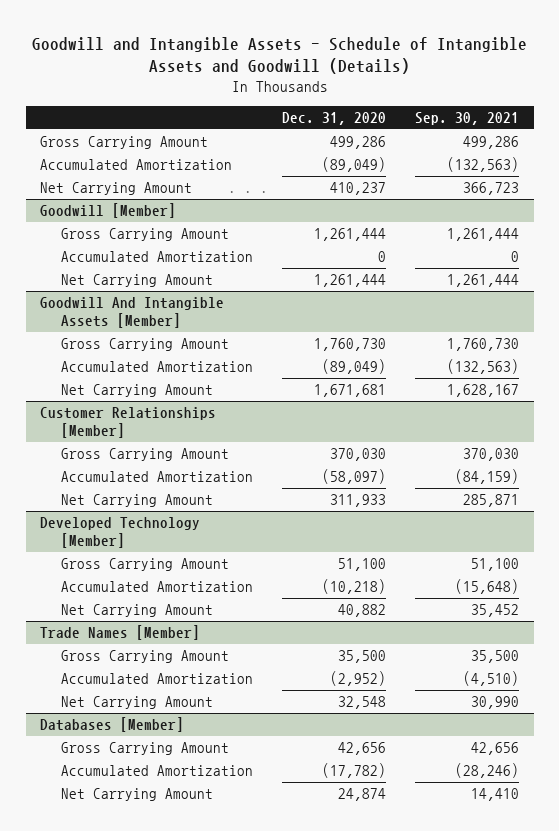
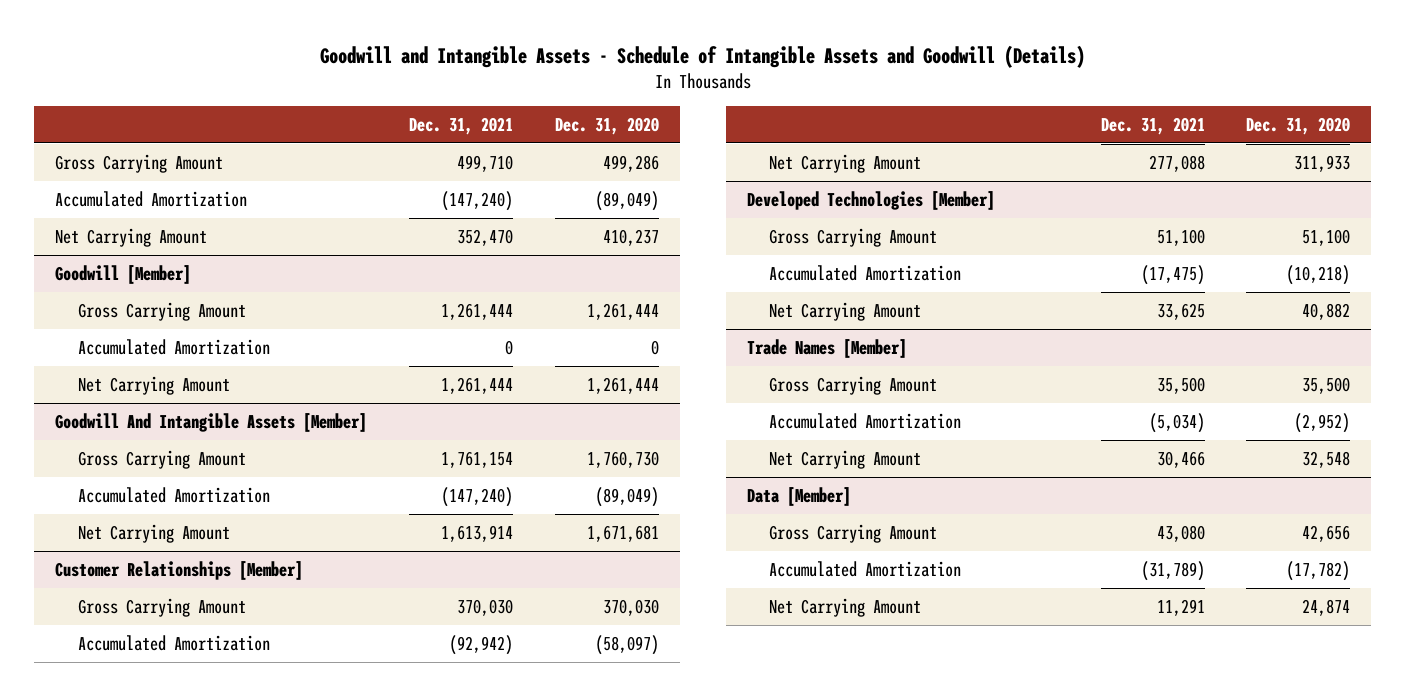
[415,112,520,126] Sep. 30, 2021 -> none
none -> [409,116,514,135] Dec. 31, 2021
[40,517,201,549] Developed Technology [Member] -> [746,190,995,210] Developed Technologies [Member]
[40,717,185,733] Databases [Member] -> [746,486,851,506] Data [Member]

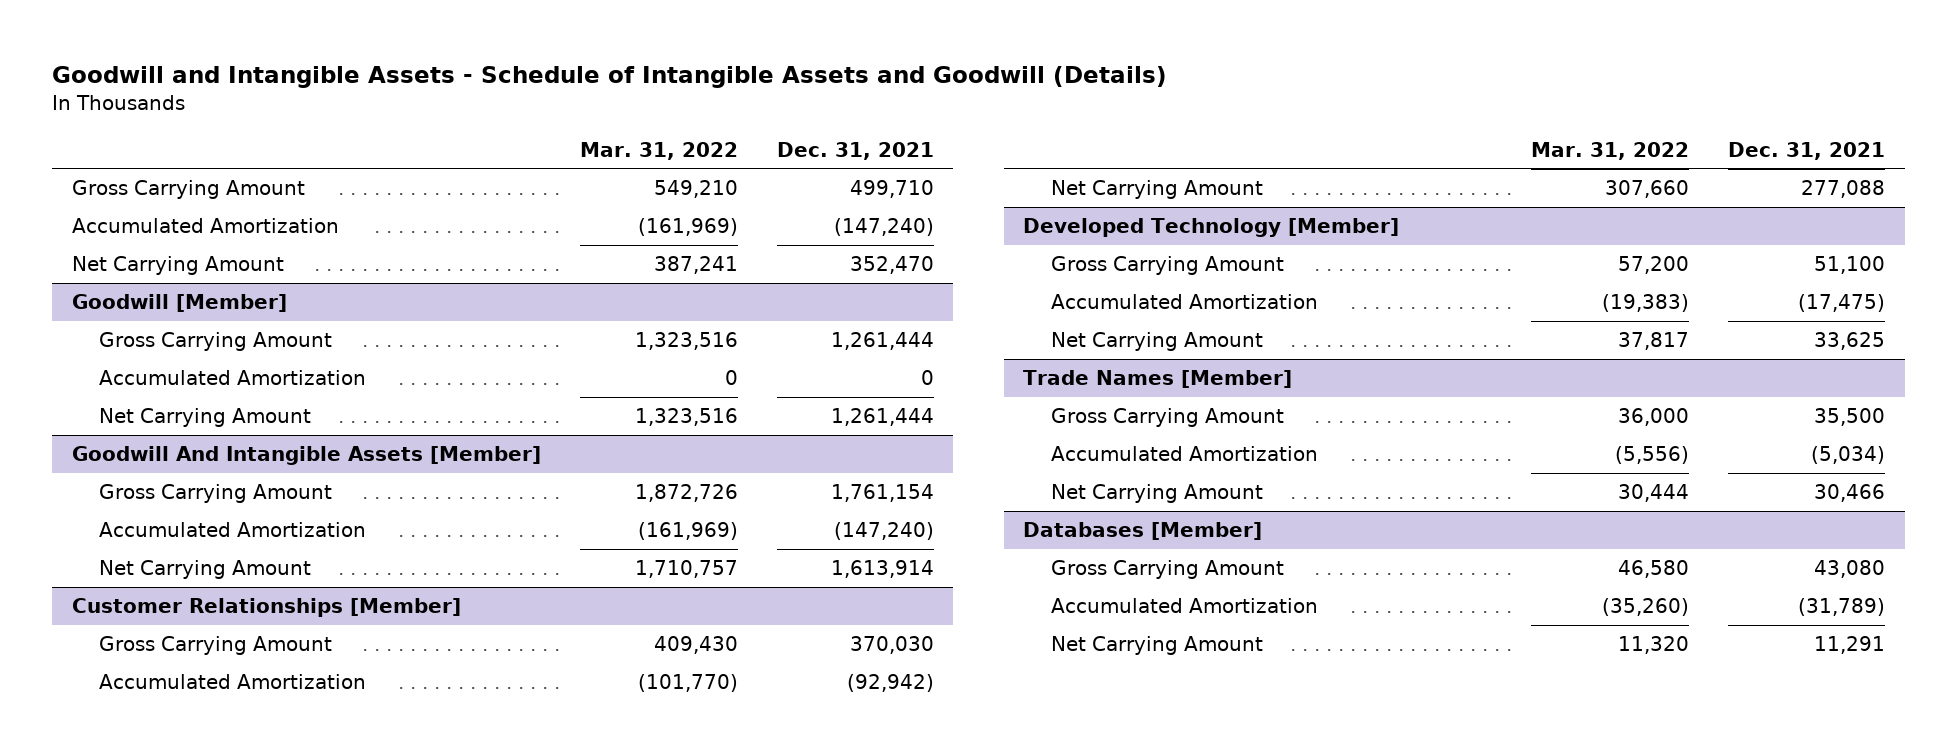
[554,116,659,135] Dec. 31, 2020 -> none
none -> [579,141,738,160] Mar. 31, 2022
[746,190,995,210] Developed Technologies [Member] -> [1023,218,1400,238] Developed Technology [Member]
[746,486,851,506] Data [Member] -> [1023,522,1263,541] Databases [Member]

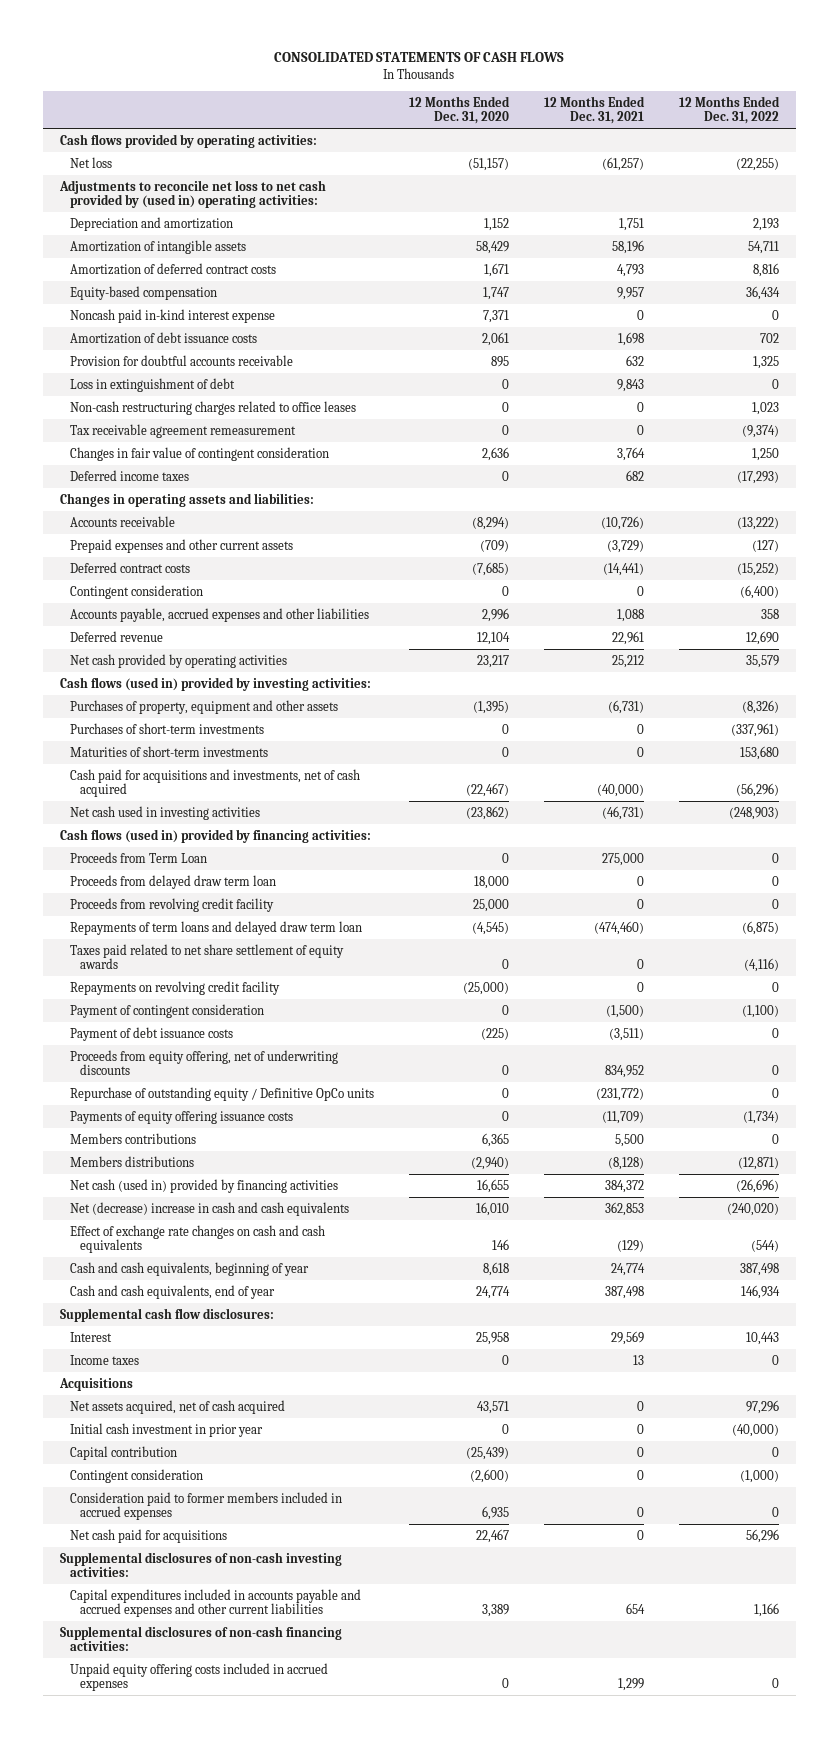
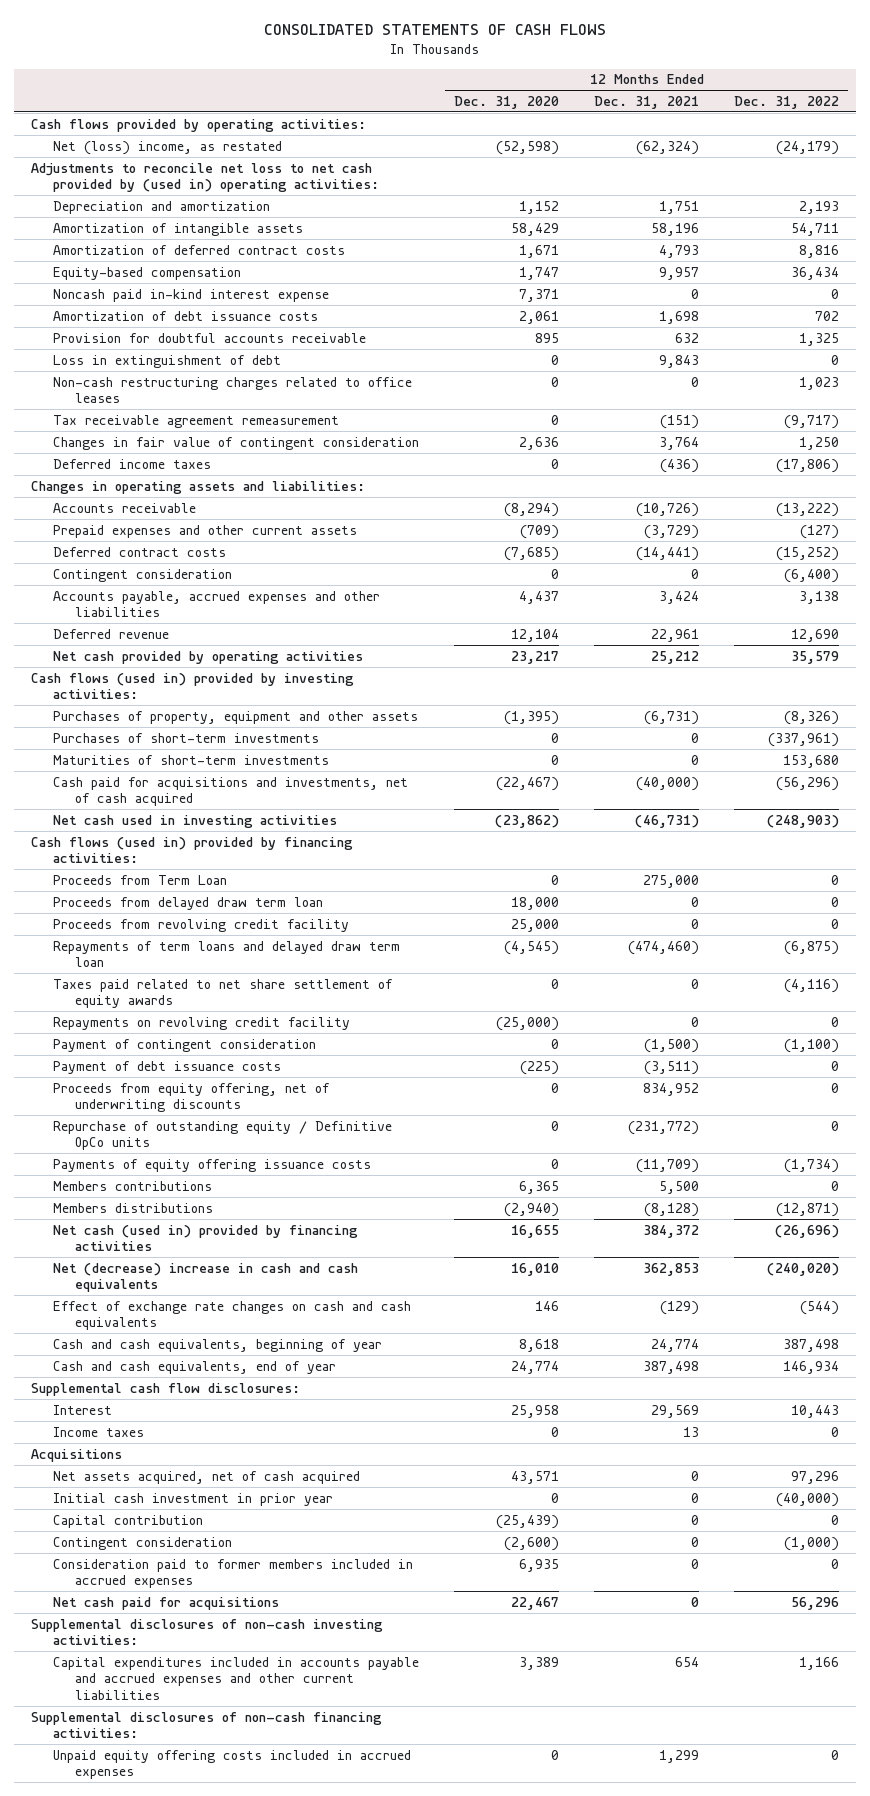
[69,156,112,168] Net loss -> [53,140,283,155] Net (loss) income, as restated
[467,157,509,171] (51,157) -> [496,140,560,155] (52,598)
[601,156,644,171] (61,257) -> [636,140,700,155] (62,324)
[735,157,779,171] (22,255) -> [775,140,839,155] (24,179)
[636,424,644,435] 0 -> [660,414,700,429] (151)
[741,424,779,438] (9,374) -> [783,414,839,429] (9,717)
[625,469,644,481] 682 -> [660,458,700,473] (436)
[736,470,779,484] (17,293) -> [775,458,839,473] (17,806)
[481,607,509,622] 2,996 -> [519,590,560,604] 4,437
[616,608,644,622] 1,088 -> [659,590,700,604] 3,424
[760,608,779,619] 358 -> [798,590,839,604] 3,138

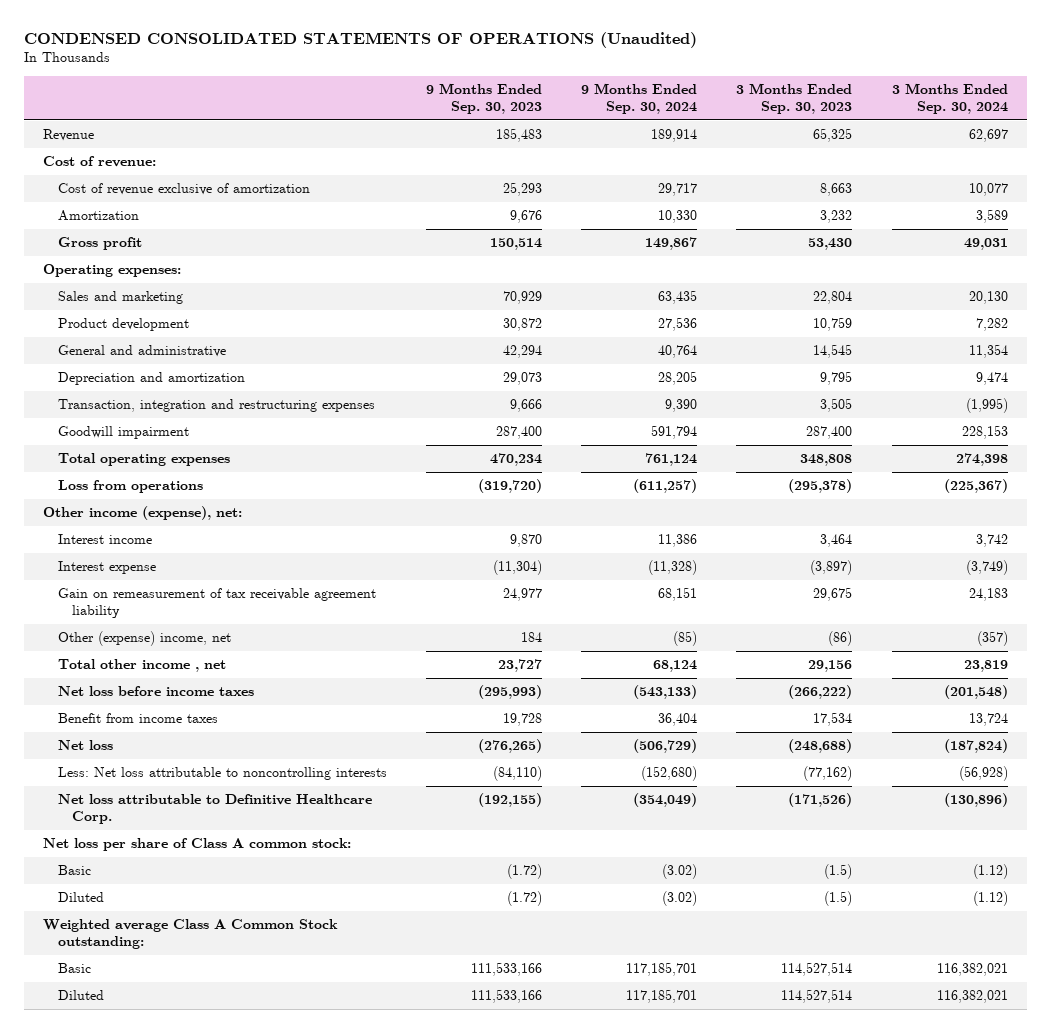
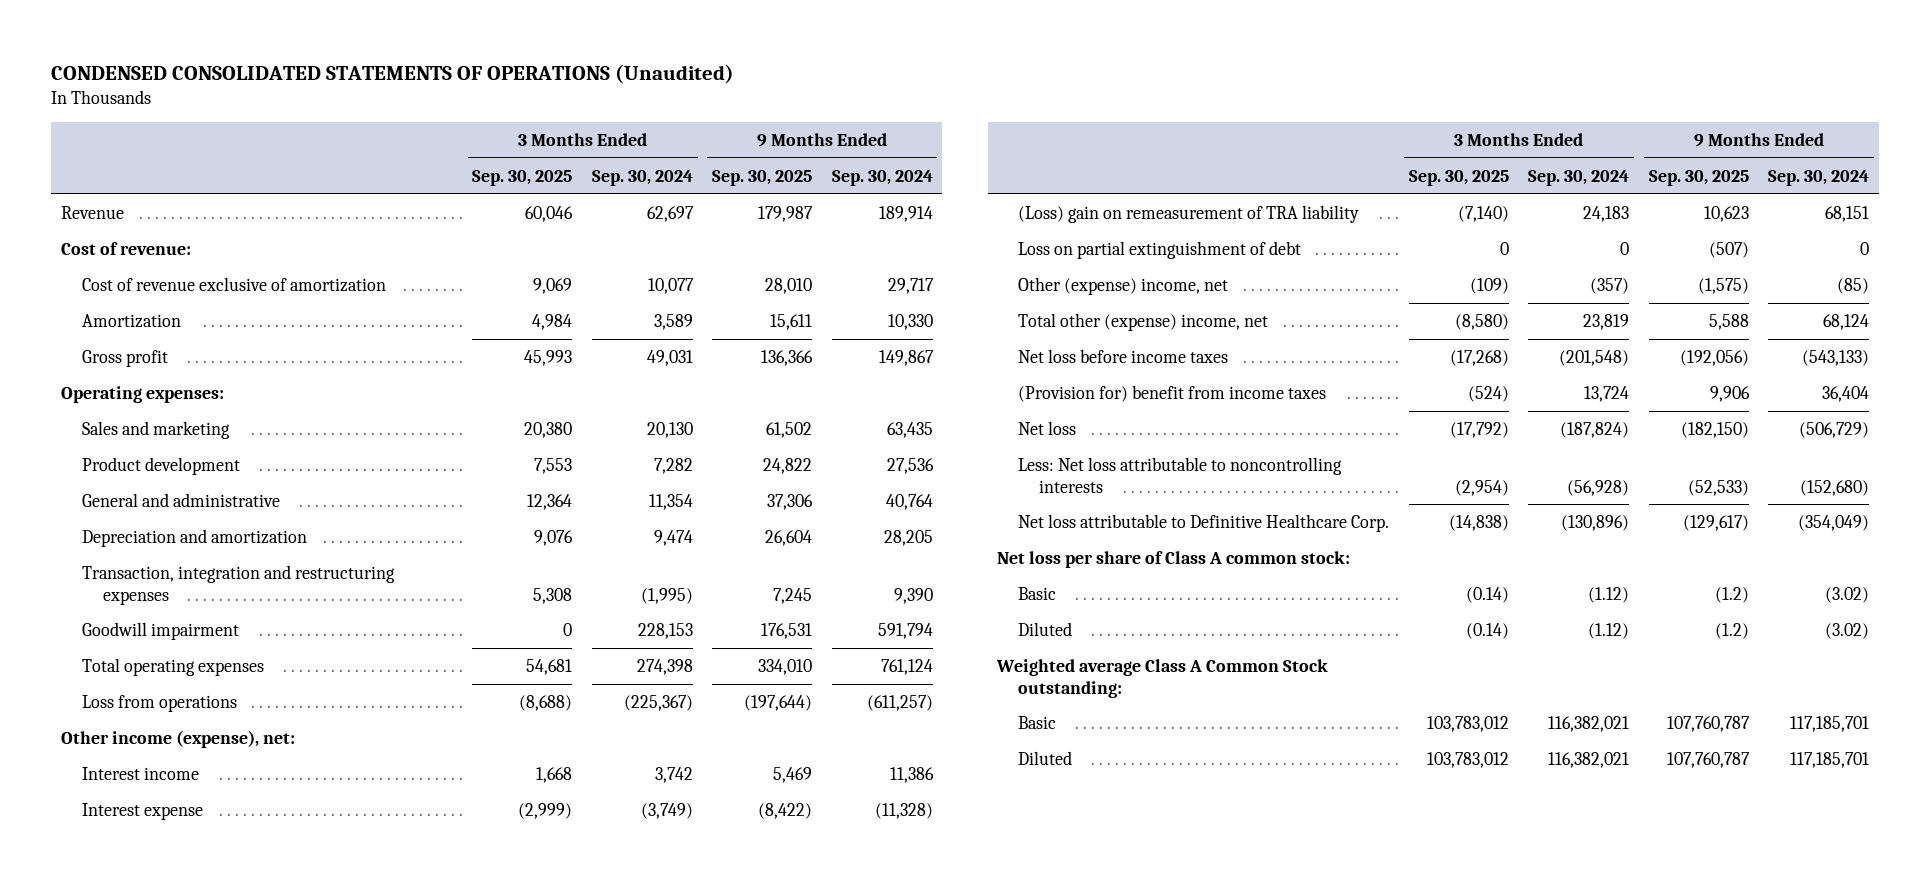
[425,83,542,114] 9 Months Ended Sep. 30, 2023 -> none
[736,83,853,114] 3 Months Ended Sep. 30, 2023 -> none
none -> [472,170,573,187] Sep. 30, 2025
none -> [712,170,813,187] Sep. 30, 2025
[57,588,376,619] Gain on remeasurement of tax receivable agreement liability -> [1018,205,1360,224] (Loss) gain on remeasurement of TRA liability
none -> [1018,241,1302,260] Loss on partial extinguishment of debt
[57,659,226,673] Total other income , net -> [1018,313,1269,332] Total other (expense) income, net
[57,713,218,724] Benefit from income taxes -> [1018,385,1327,403] (Provision for) benefit from income taxes

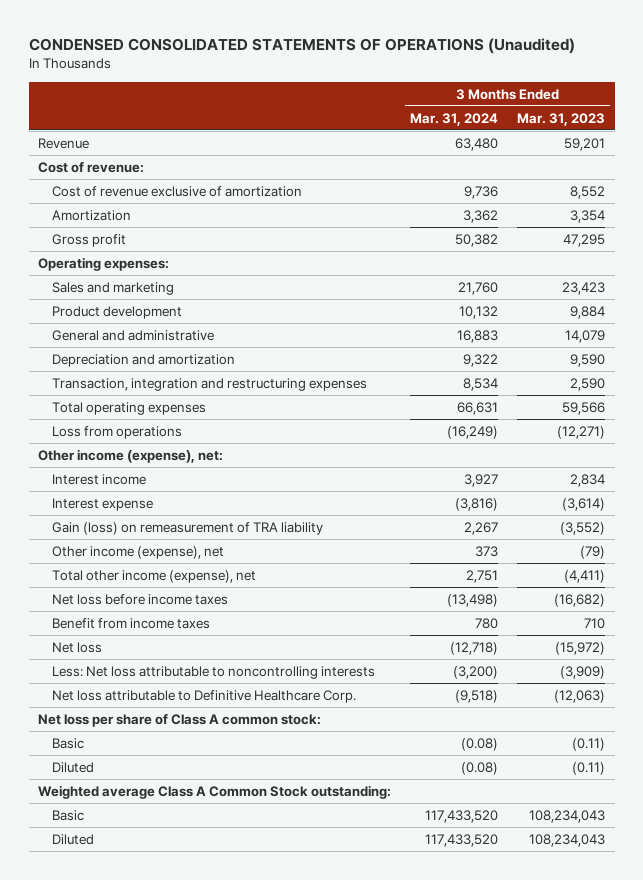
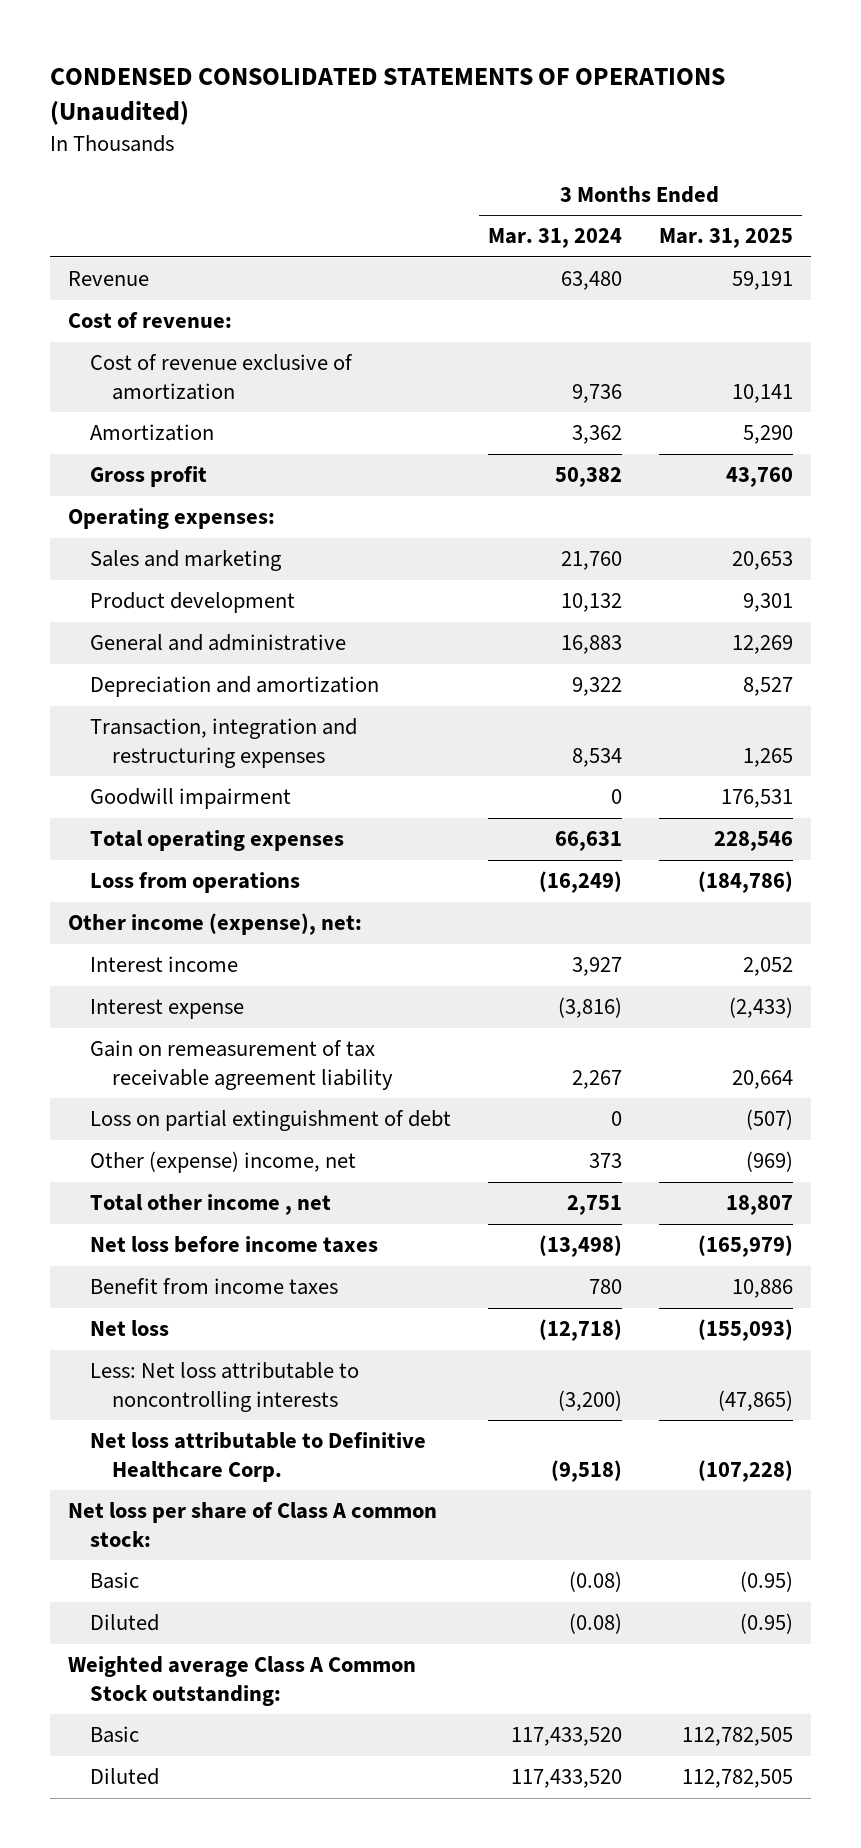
[517,112,606,126] Mar. 31, 2023 -> none
none -> [658,228,793,249] Mar. 31, 2025
none -> [90,788,292,810] Goodwill impairment
[52,521,324,535] Gain (loss) on remeasurement of TRA liability -> [90,1040,394,1090] Gain on remeasurement of tax receivable agreement liability
none -> [90,1110,452,1132] Loss on partial extinguishment of debt
[52,545,225,559] Other income (expense), net -> [90,1151,357,1174] Other (expense) income, net
[52,569,257,583] Total other income (expense), net -> [90,1194,332,1216] Total other income , net

